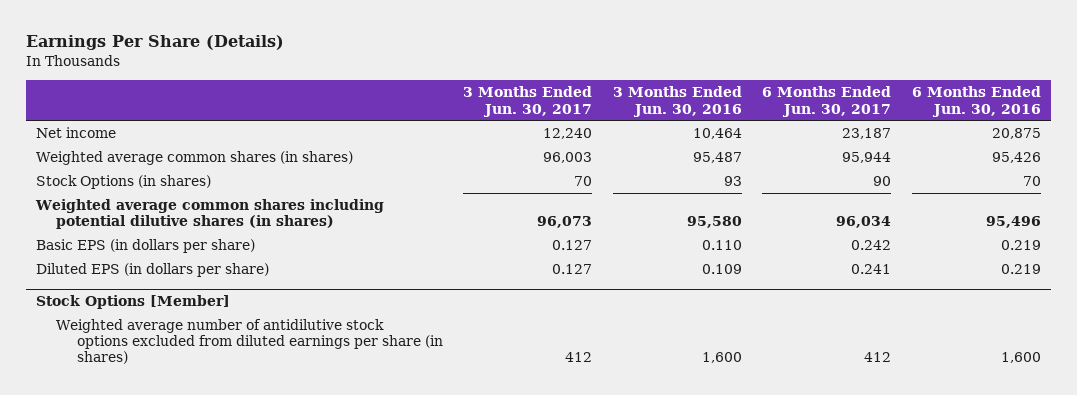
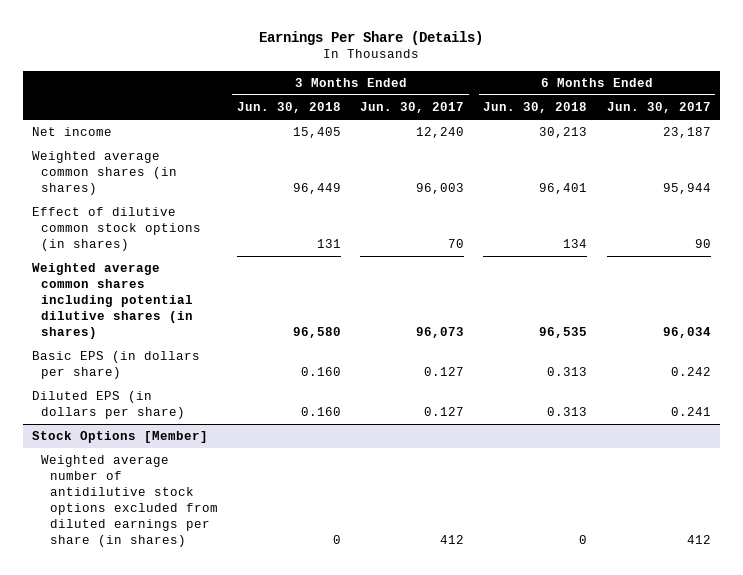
[612,86,742,117] 3 Months Ended Jun. 30, 2016 -> none
[911,86,1041,117] 6 Months Ended Jun. 30, 2016 -> none
none -> [237,102,342,114] Jun. 30, 2018
none -> [483,102,588,114] Jun. 30, 2018
[35,174,211,189] Stock Options (in shares) -> [32,207,202,252] Effect of dilutive common stock options (in shares)

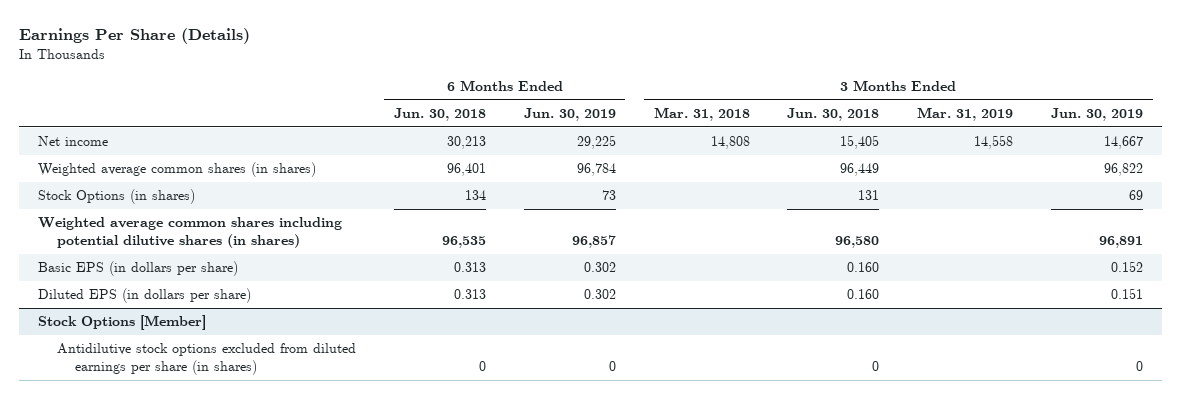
[360,102,465,114] Jun. 30, 2017 -> none
[606,102,711,114] Jun. 30, 2017 -> none
none -> [523,108,616,122] Jun. 30, 2019
none -> [653,107,750,122] Mar. 31, 2018
none -> [917,107,1014,122] Mar. 31, 2019
none -> [1051,108,1144,122] Jun. 30, 2019
[32,207,202,252] Effect of dilutive common stock options (in shares) -> [38,189,196,205] Stock Options (in shares)
[41,455,218,547] Weighted average number of antidilutive stock options excluded from diluted earnings per share (in shares) -> [56,343,356,376] Antidilutive stock options excluded from diluted earnings per share (in shares)

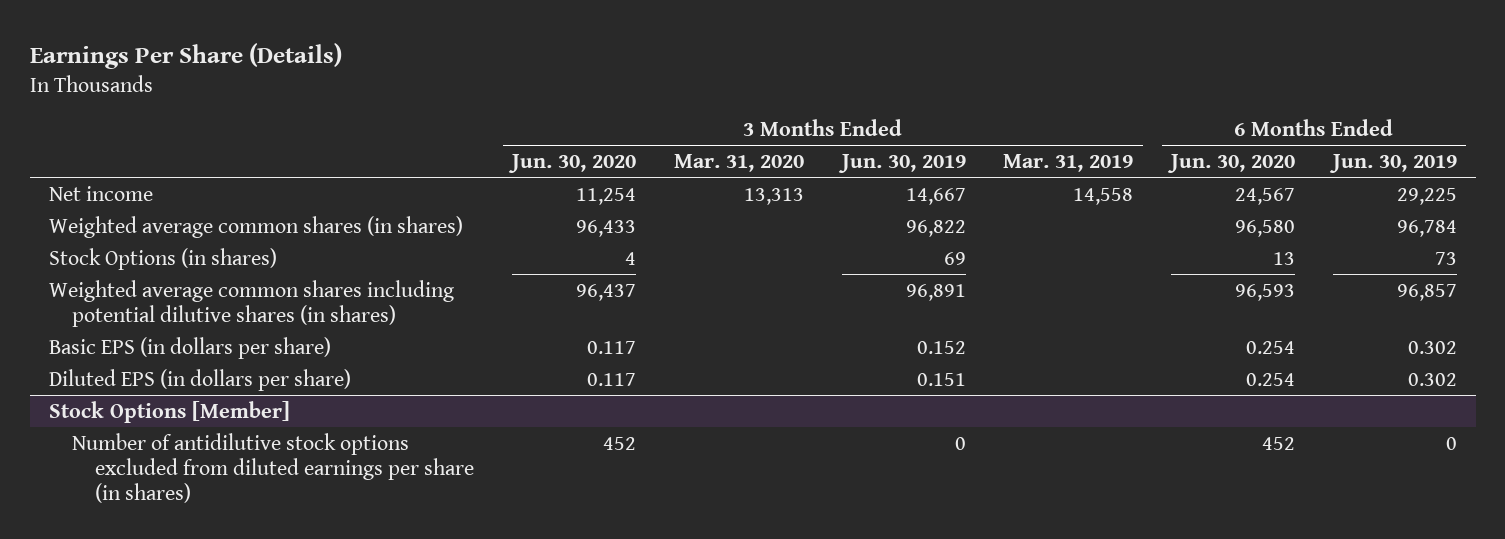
[393,108,486,122] Jun. 30, 2018 -> none
[653,107,750,122] Mar. 31, 2018 -> none
[787,108,880,122] Jun. 30, 2018 -> none
none -> [508,153,637,173] Jun. 30, 2020
none -> [673,153,804,172] Mar. 31, 2020
none -> [1167,153,1296,173] Jun. 30, 2020
[56,343,356,376] Antidilutive stock options excluded from diluted earnings per share (in shares) -> [71,432,475,503] Number of antidilutive stock options excluded from diluted earnings per share (in shares)

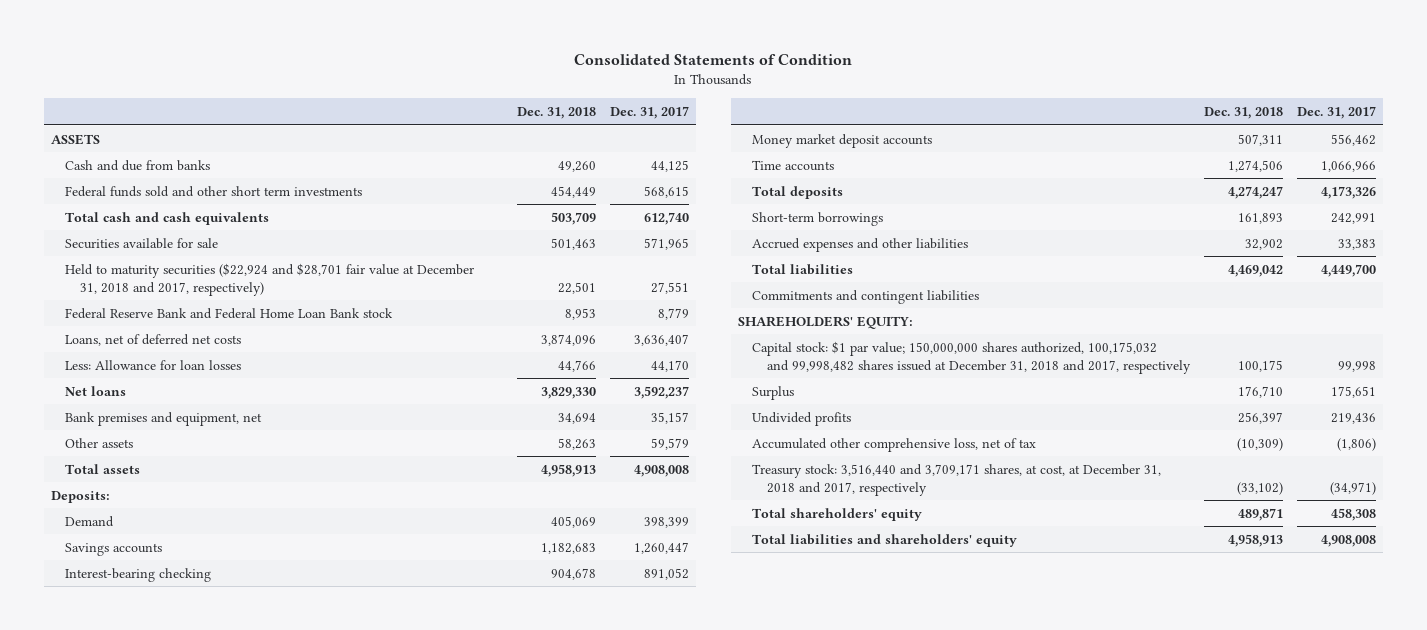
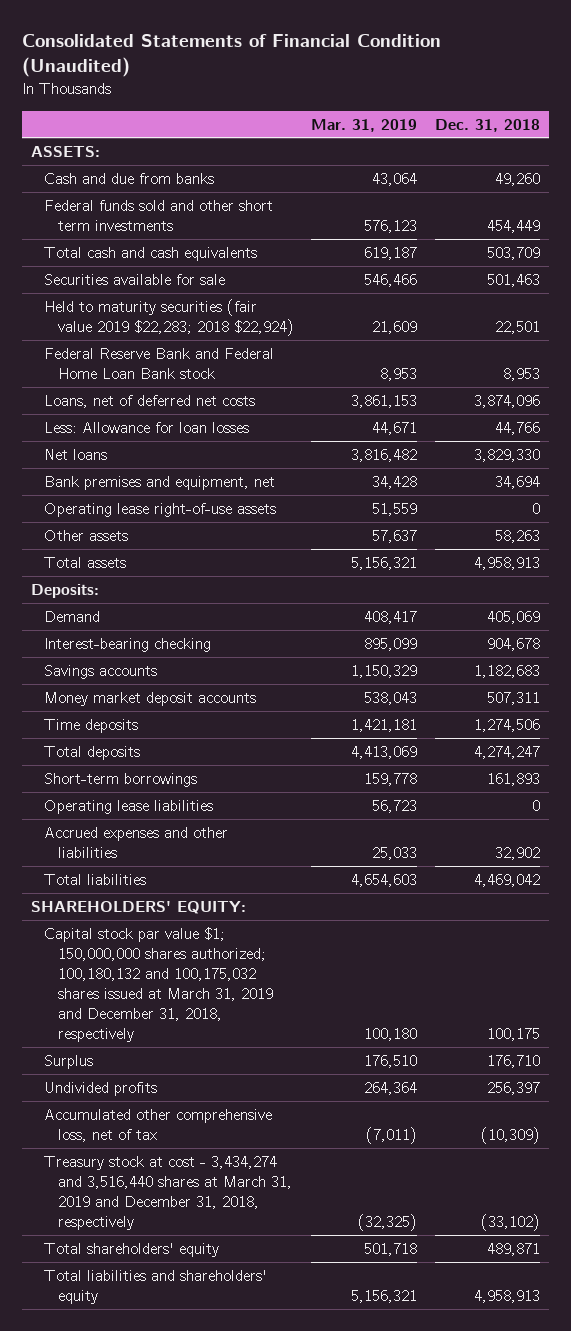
[574,54,853,66] Consolidated Statements of Condition -> [22,34,442,78] Consolidated Statements of Financial Condition (Unaudited)
[609,106,689,120] Dec. 31, 2017 -> none
none -> [311,118,418,132] Mar. 31, 2019
[50,133,100,145] ASSETS -> [30,146,100,158] ASSETS:
[65,262,475,296] Held to maturity securities ($22,924 and $28,701 fair value at December 31, 2018 and 2017, respectively) -> [44,299,295,337] Held to maturity securities (fair value 2019 $22,283; 2018 $22,924)
none -> [44,503,277,518] Operating lease right-of-use assets
[65,542,163,556] Savings accounts -> [44,665,158,680] Savings accounts
[752,159,835,171] Time accounts -> [44,719,139,734] Time deposits
none -> [44,800,214,815] Operating lease liabilities
[752,289,980,304] Commitments and contingent liabilities -> none
[752,340,1191,374] Capital stock: $1 par value; 150,000,000 shares authorized, 100,175,032 and 99,998,482 shares issued at December 31, 2018 and 2017, respectively -> [44,927,274,1043] Capital stock par value $1; 150,000,000 shares authorized; 100,180,132 and 100,175,032 shares issued at March 31, 2019 and December 31, 2018, respectively
[752,463,1162,496] Treasury stock: 3,516,440 and 3,709,171 shares, at cost, at December 31, 2018 and 2017, respectively -> [44,1156,293,1231] Treasury stock at cost - 3,434,274 and 3,516,440 shares at March 31, 2019 and December 31, 2018, respectively

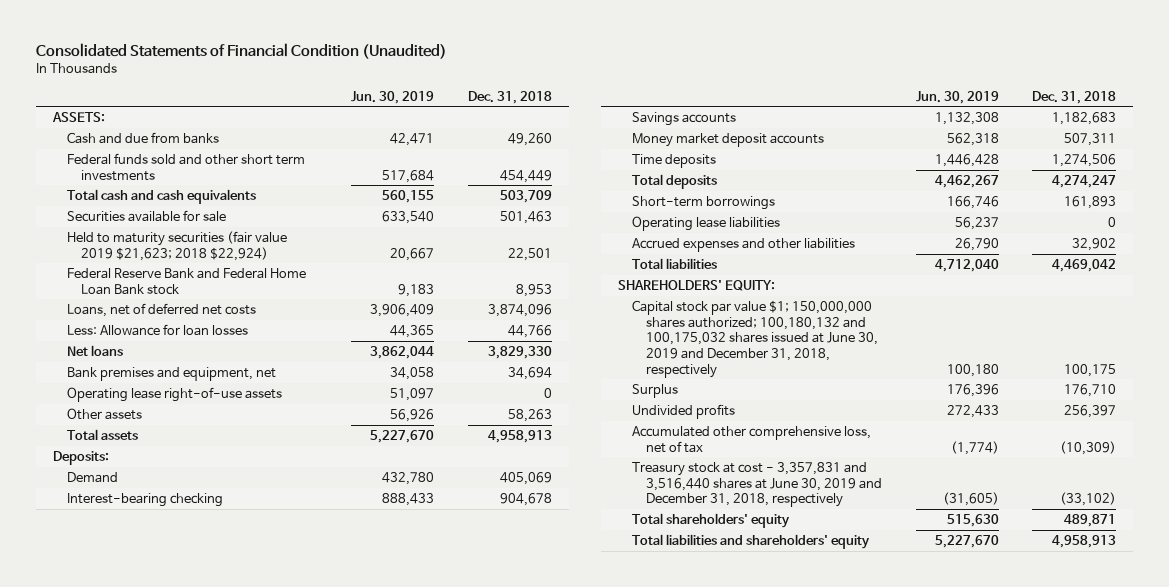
[311,118,418,132] Mar. 31, 2019 -> none
none -> [350,90,434,104] Jun. 30, 2019
[44,299,295,337] Held to maturity securities (fair value 2019 $22,283; 2018 $22,924) -> [66,230,287,261] Held to maturity securities (fair value 2019 $21,623; 2018 $22,924)
[44,927,274,1043] Capital stock par value $1; 150,000,000 shares authorized; 100,180,132 and 100,175,032 shares issued at March 31, 2019 and December 31, 2018, respectively -> [631,299,878,378] Capital stock par value $1; 150,000,000 shares authorized; 100,180,132 and 100,175,032 shares issued at June 30, 2019 and December 31, 2018, respectively
[44,1156,293,1231] Treasury stock at cost - 3,434,274 and 3,516,440 shares at March 31, 2019 and December 31, 2018, respectively -> [631,461,882,508] Treasury stock at cost - 3,357,831 and 3,516,440 shares at June 30, 2019 and December 31, 2018, respectively

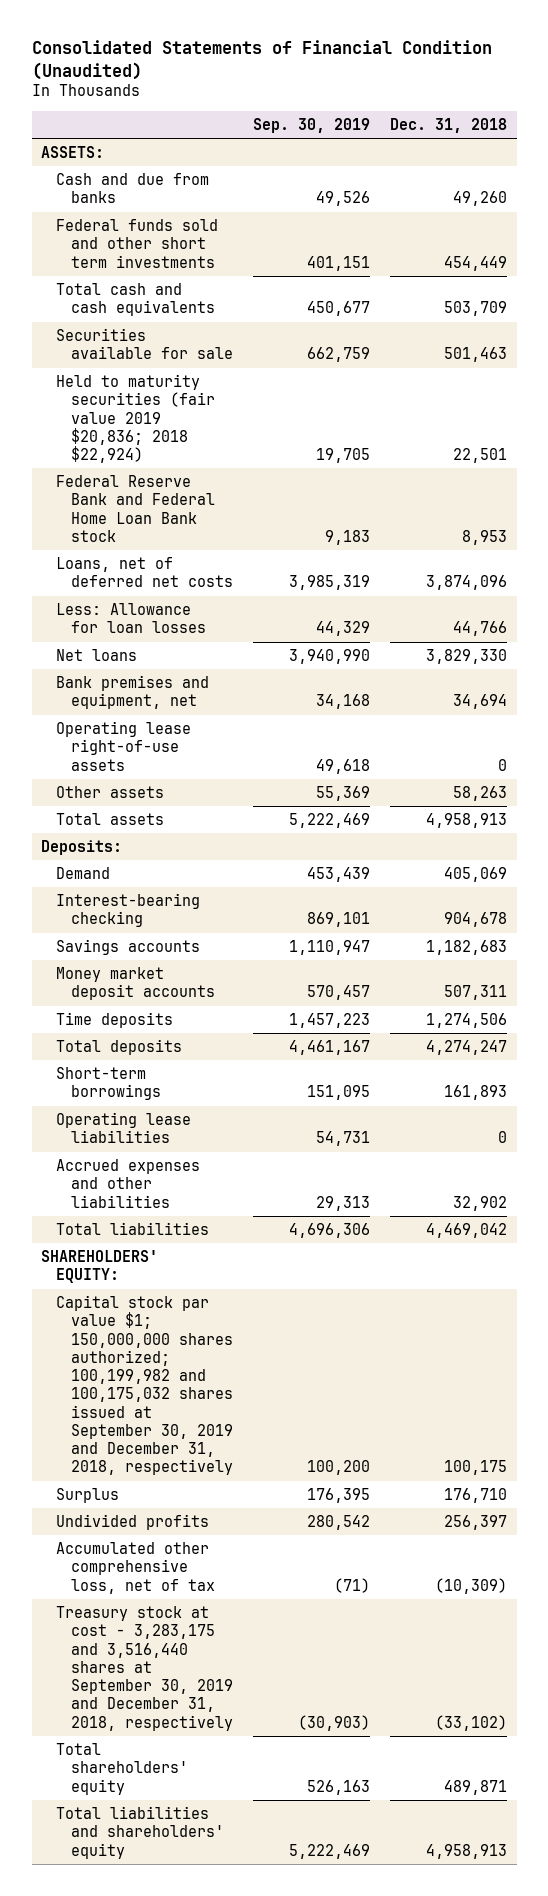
[350,90,434,104] Jun. 30, 2019 -> none
none -> [253,118,371,134] Sep. 30, 2019
[66,230,287,261] Held to maturity securities (fair value 2019 $21,623; 2018 $22,924) -> [56,374,216,464] Held to maturity securities (fair value 2019 $20,836; 2018 $22,924)
[631,299,878,378] Capital stock par value $1; 150,000,000 shares authorized; 100,180,132 and 100,175,032 shares issued at June 30, 2019 and December 31, 2018, respectively -> [56,1295,234,1476] Capital stock par value $1; 150,000,000 shares authorized; 100,199,982 and 100,175,032 shares issued at September 30, 2019 and December 31, 2018, respectively
[631,461,882,508] Treasury stock at cost - 3,357,831 and 3,516,440 shares at June 30, 2019 and December 31, 2018, respectively -> [56,1606,234,1731] Treasury stock at cost - 3,283,175 and 3,516,440 shares at September 30, 2019 and December 31, 2018, respectively

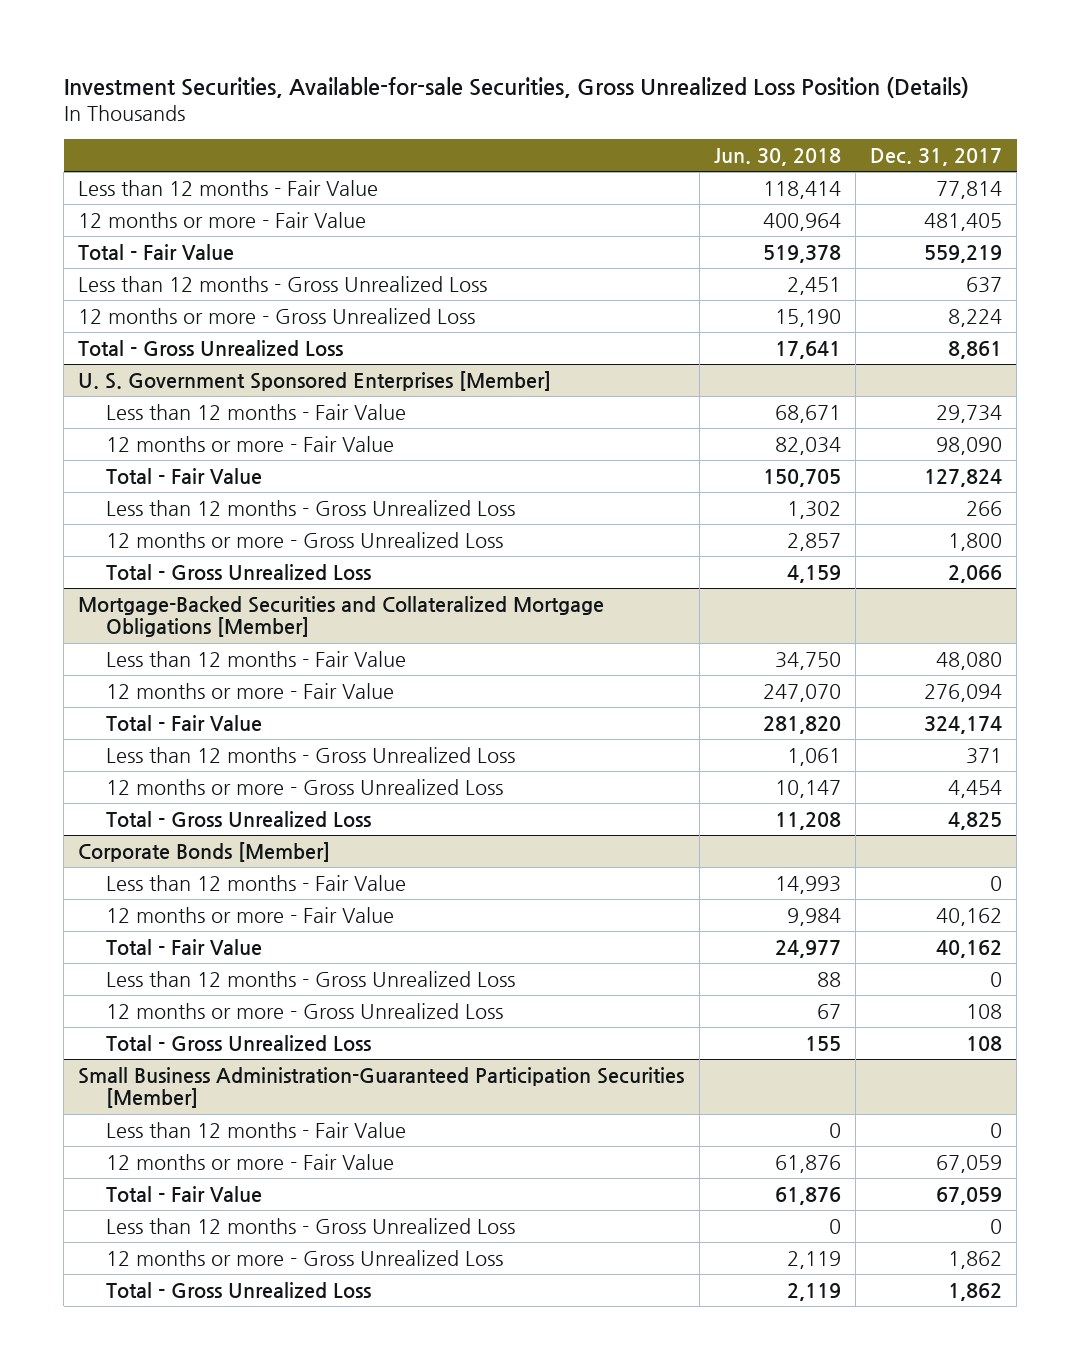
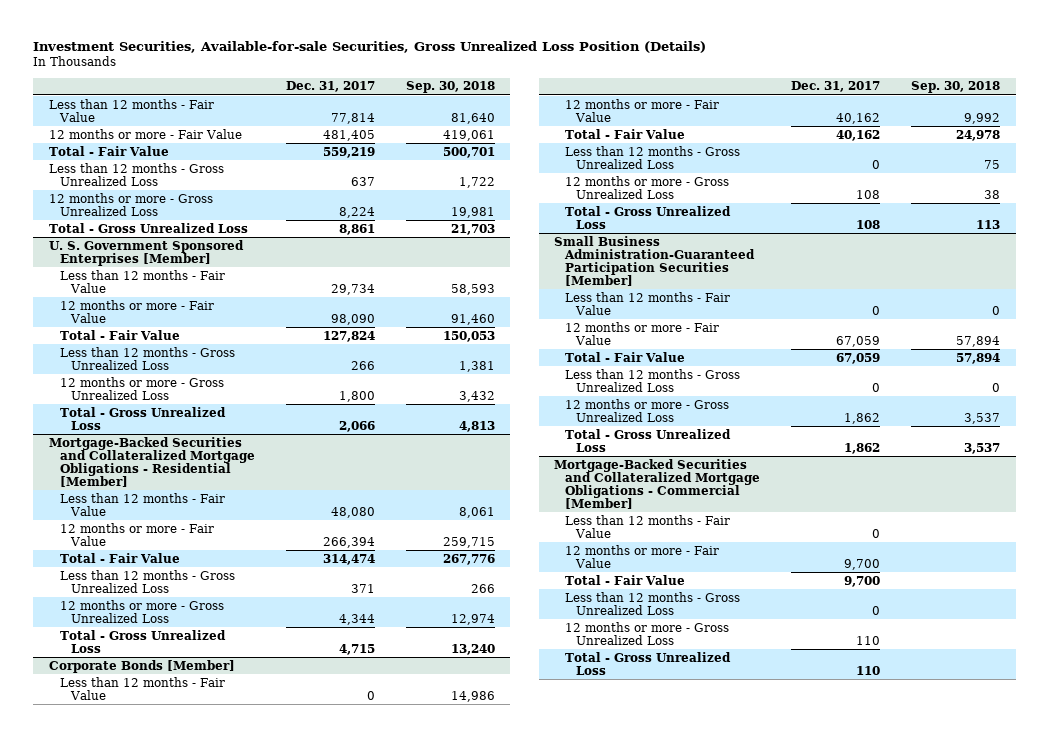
[713,147,841,166] Jun. 30, 2018 -> none
none -> [405,81,495,94] Sep. 30, 2018
[78,595,605,638] Mortgage-Backed Securities and Collateralized Mortgage Obligations [Member] -> [48,436,255,488] Mortgage-Backed Securities and Collateralized Mortgage Obligations - Residential [Member]
[924,683,1003,702] 276,094 -> [322,536,375,548] 266,394
[924,715,1003,734] 324,174 -> [322,553,375,565] 314,474
[948,779,1003,798] 4,454 -> [338,613,375,625] 4,344
[948,811,1003,830] 4,825 -> [338,643,375,655] 4,715
none -> [554,458,761,510] Mortgage-Backed Securities and Collateralized Mortgage Obligations - Commercial [Member]
none -> [565,514,731,538] Less than 12 months - Fair Value
none -> [565,544,720,568] 12 months or more - Fair Value
none -> [565,574,686,585] Total - Fair Value
none -> [565,591,741,615] Less than 12 months - Gross Unrealized Loss
none -> [565,621,730,645] 12 months or more - Gross Unrealized Loss
none -> [565,651,732,675] Total - Gross Unrealized Loss

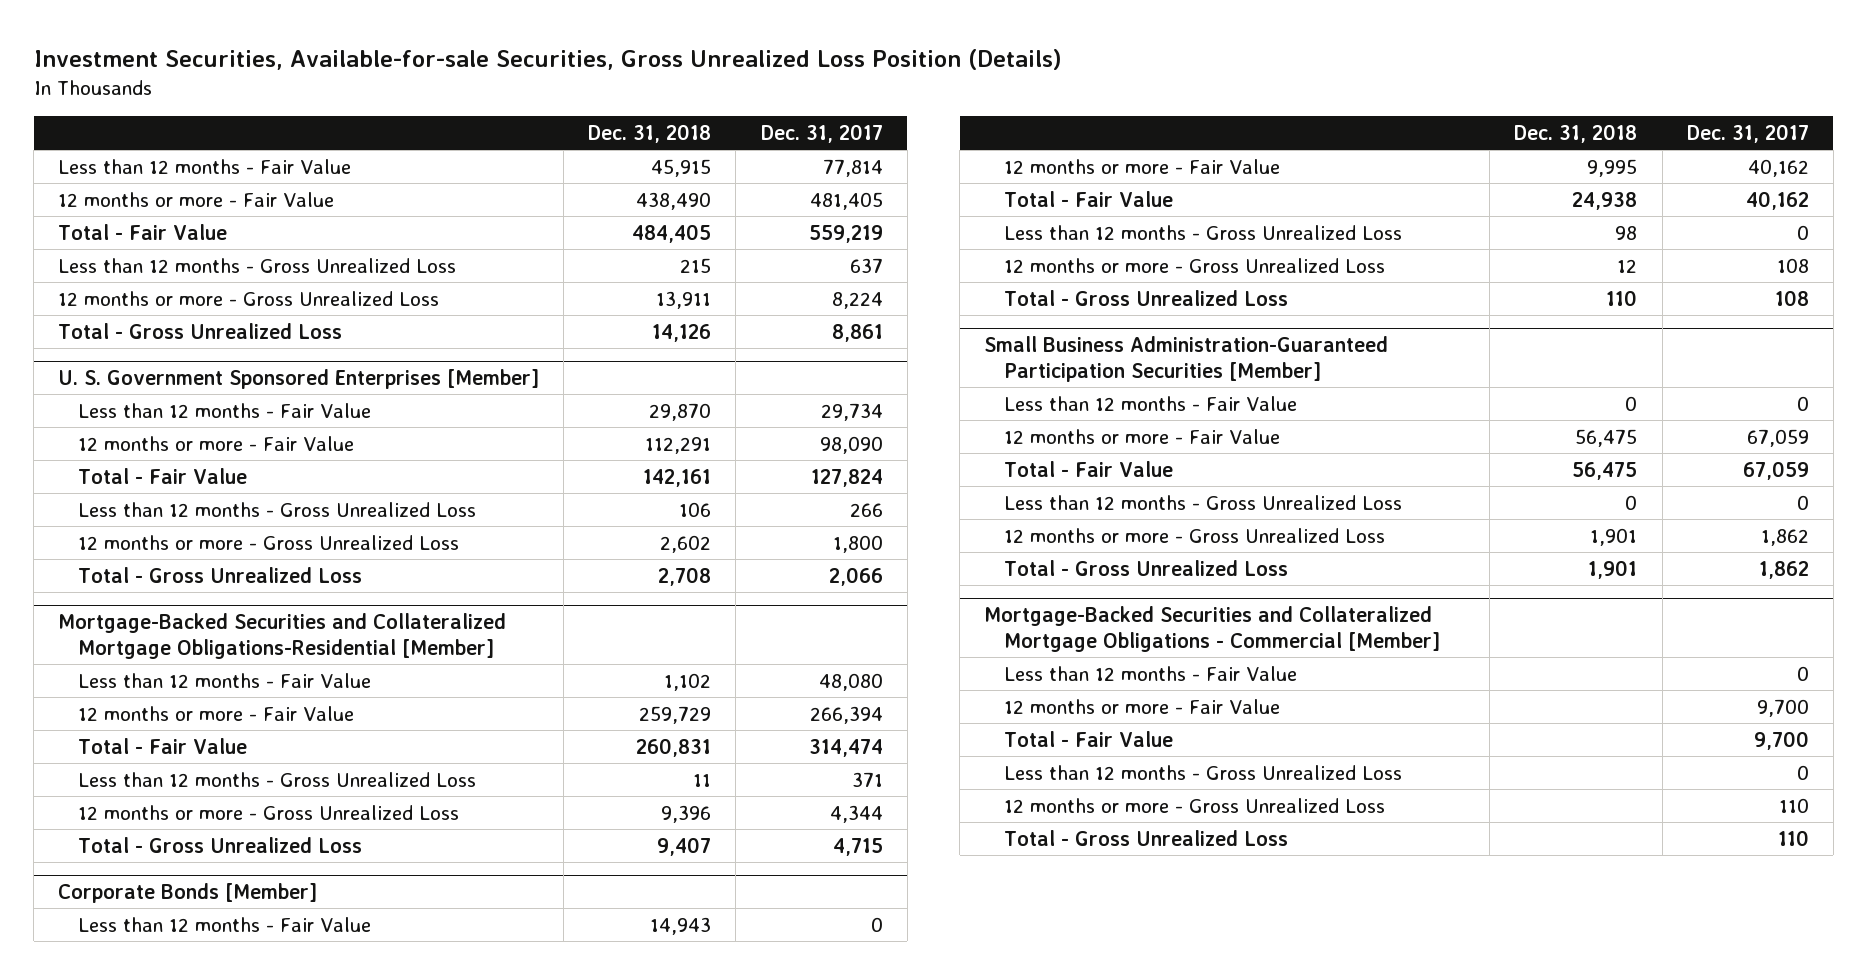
[405,81,495,94] Sep. 30, 2018 -> none
none -> [588,123,712,143] Dec. 31, 2018
[48,436,255,488] Mortgage-Backed Securities and Collateralized Mortgage Obligations - Residential [Member] -> [58,612,507,659] Mortgage-Backed Securities and Collateralized Mortgage Obligations-Residential [Member]

